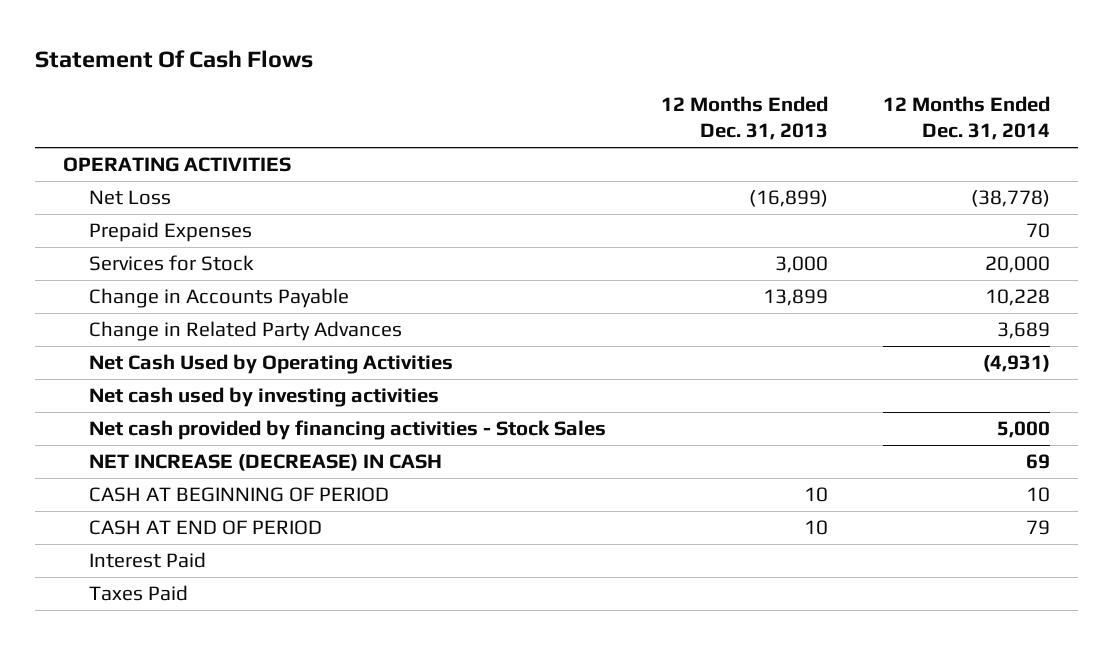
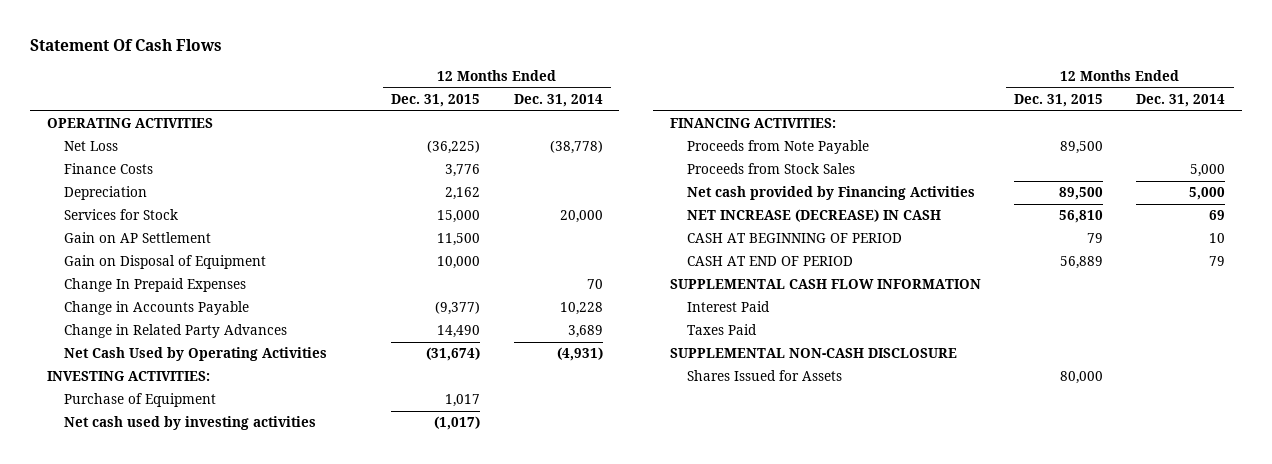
[661,96,829,141] 12 Months Ended Dec. 31, 2013 -> none
none -> [391,94,481,108] Dec. 31, 2015
[89,222,253,243] Prepaid Expenses -> none
none -> [64,163,154,175] Finance Costs
none -> [64,186,148,201] Depreciation
none -> [64,232,212,244] Gain on AP Settlement
none -> [64,255,267,270] Gain on Disposal of Equipment
none -> [64,278,247,293] Change In Prepaid Expenses
none -> [46,371,210,382] INVESTING ACTIVITIES:
none -> [64,393,217,408] Purchase of Equipment
none -> [669,118,836,129] FINANCING ACTIVITIES:
none -> [686,140,869,155] Proceeds from Note Payable
none -> [686,163,855,175] Proceeds from Stock Sales
[89,420,607,441] Net cash provided by financing activities - Stock Sales -> [686,186,975,201] Net cash provided by Financing Activities
none -> [669,279,981,290] SUPPLEMENTAL CASH FLOW INFORMATION
none -> [669,348,957,359] SUPPLEMENTAL NON-CASH DISCLOSURE
none -> [686,370,842,382] Shares Issued for Assets

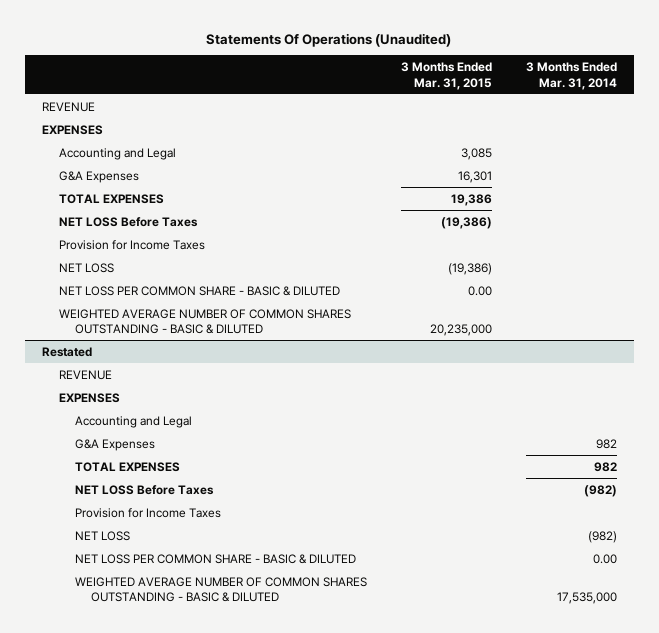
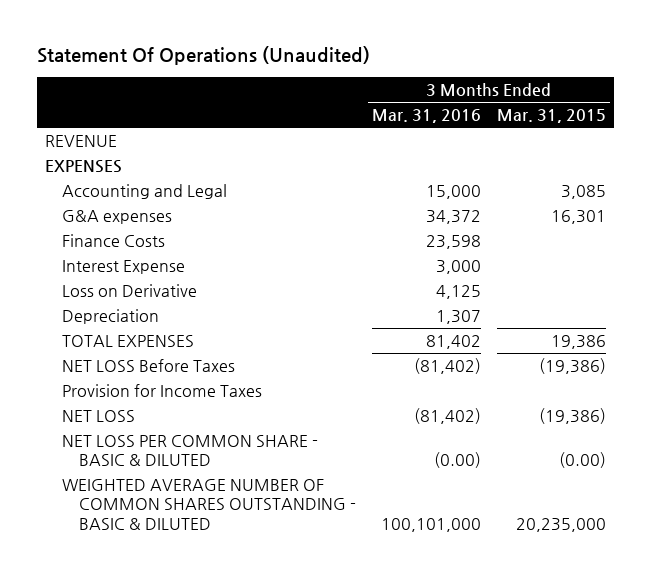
[206,32,452,47] Statements Of Operations (Unaudited) -> [36,46,370,66] Statement Of Operations (Unaudited)
[525,62,617,90] 3 Months Ended Mar. 31, 2014 -> none
none -> [372,109,482,124] Mar. 31, 2016
[58,170,139,183] G&A Expenses -> [61,209,172,224] G&A expenses
none -> [61,233,165,247] Finance Costs
none -> [61,259,185,274] Interest Expense
none -> [61,283,197,297] Loss on Derivative
none -> [61,308,159,324] Depreciation
[467,285,492,296] 0.00 -> [559,452,607,469] (0.00)
[42,346,93,357] Restated -> none
[58,369,112,380] REVENUE -> none
[58,392,120,403] EXPENSES -> none
[75,415,193,428] Accounting and Legal -> none
[75,438,156,451] G&A Expenses -> none
[75,461,181,472] TOTAL EXPENSES -> none
[75,484,215,495] NET LOSS Before Taxes -> none
[75,507,222,518] Provision for Income Taxes -> none
[75,530,131,541] NET LOSS -> none
[75,553,357,564] NET LOSS PER COMMON SHARE - BASIC & DILUTED -> none
[75,576,368,603] WEIGHTED AVERAGE NUMBER OF COMMON SHARES OUTSTANDING - BASIC & DILUTED -> none

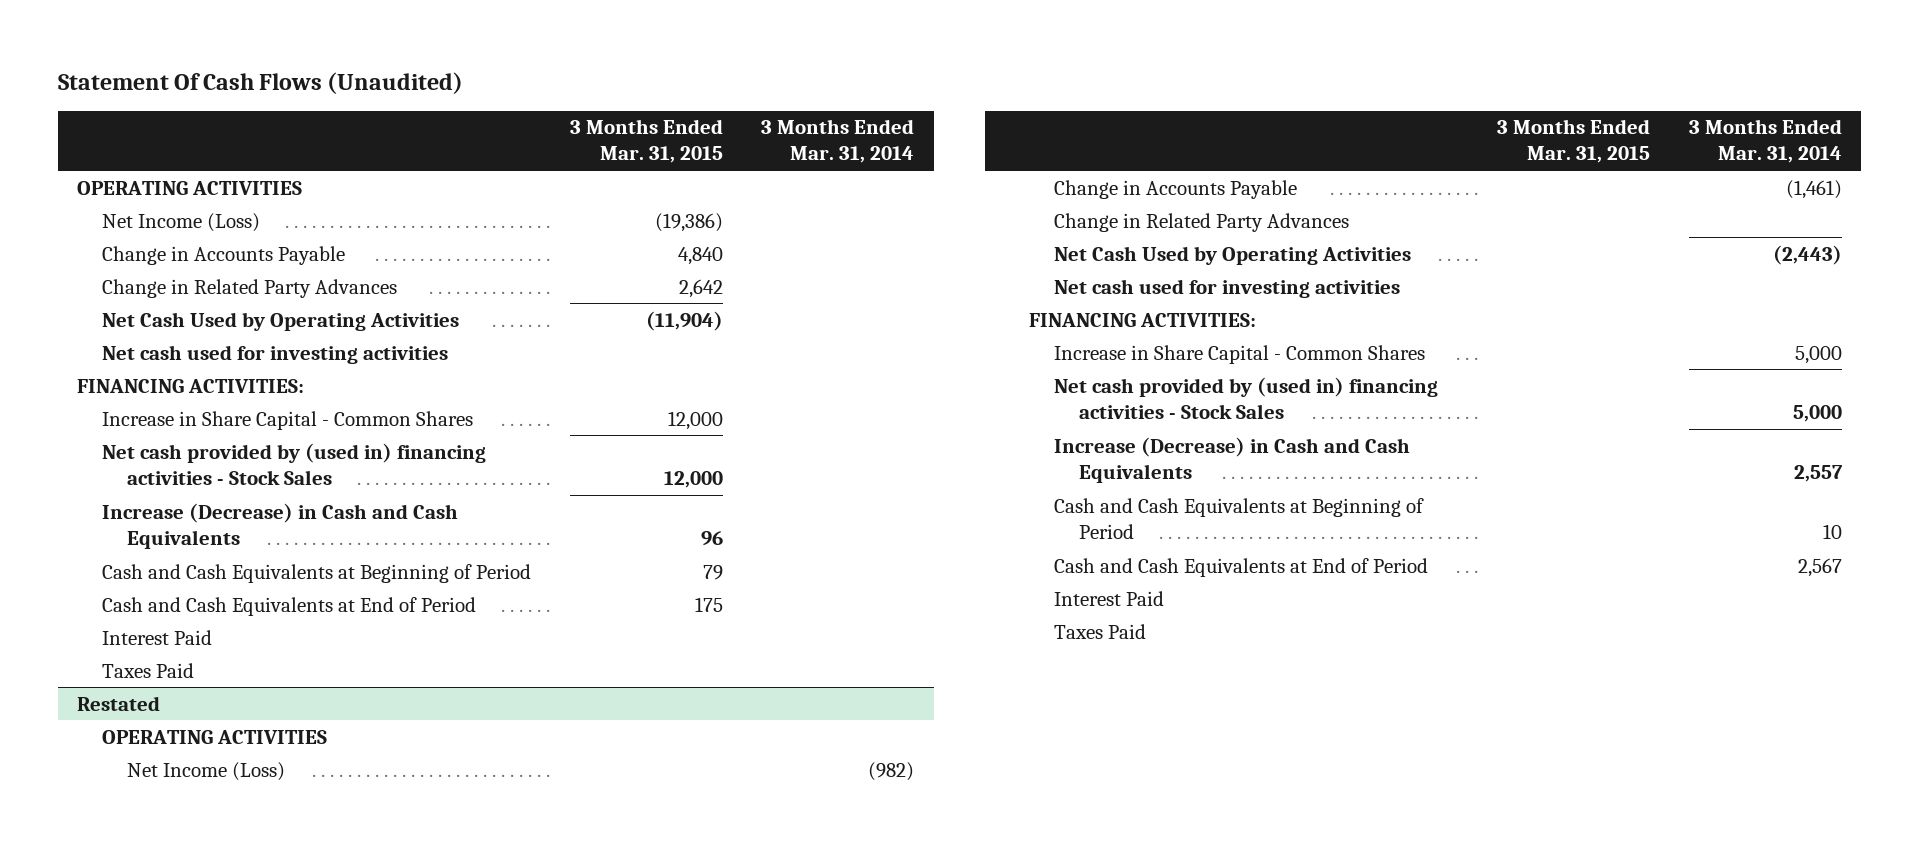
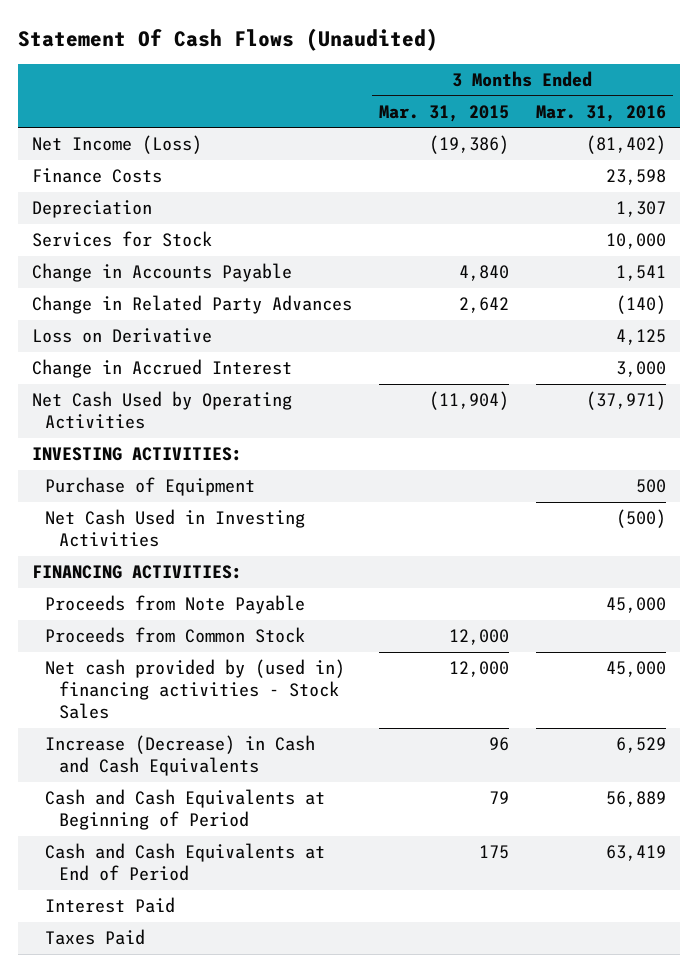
[761,119,915,164] 3 Months Ended Mar. 31, 2014 -> none
none -> [536,104,667,122] Mar. 31, 2016
[77,180,303,195] OPERATING ACTIVITIES -> none
none -> [31,168,162,184] Finance Costs
none -> [31,200,152,219] Depreciation
none -> [31,231,212,248] Services for Stock
none -> [31,328,212,344] Loss on Derivative
none -> [31,359,292,379] Change in Accrued Interest
none -> [31,447,242,462] INVESTING ACTIVITIES:
none -> [45,477,256,497] Purchase of Equipment
[102,344,449,364] Net cash used for investing activities -> [45,509,306,548] Net Cash Used in Investing Activities
none -> [45,595,306,615] Proceeds from Note Payable
[102,410,474,430] Increase in Share Capital - Common Shares -> [45,627,306,644] Proceeds from Common Stock
[77,695,161,711] Restated -> none
[102,729,328,744] OPERATING ACTIVITIES -> none
[126,761,285,781] Net Income (Loss) -> none
[1053,179,1297,199] Change in Accounts Payable -> none
[1053,212,1349,232] Change in Related Party Advances -> none
[1053,245,1411,265] Net Cash Used by Operating Activities -> none
[1053,278,1400,298] Net cash used for investing activities -> none
[1029,312,1257,327] FINANCING ACTIVITIES: -> none
[1053,344,1425,364] Increase in Share Capital - Common Shares -> none
[1053,376,1438,419] Net cash provided by (used in) financing activities - Stock Sales -> none
[1053,436,1410,483] Increase (Decrease) in Cash and Cash Equivalents -> none
[1053,497,1424,539] Cash and Cash Equivalents at Beginning of Period -> none
[1053,557,1428,577] Cash and Cash Equivalents at End of Period -> none
[1053,590,1164,606] Interest Paid -> none
[1053,623,1146,639] Taxes Paid -> none

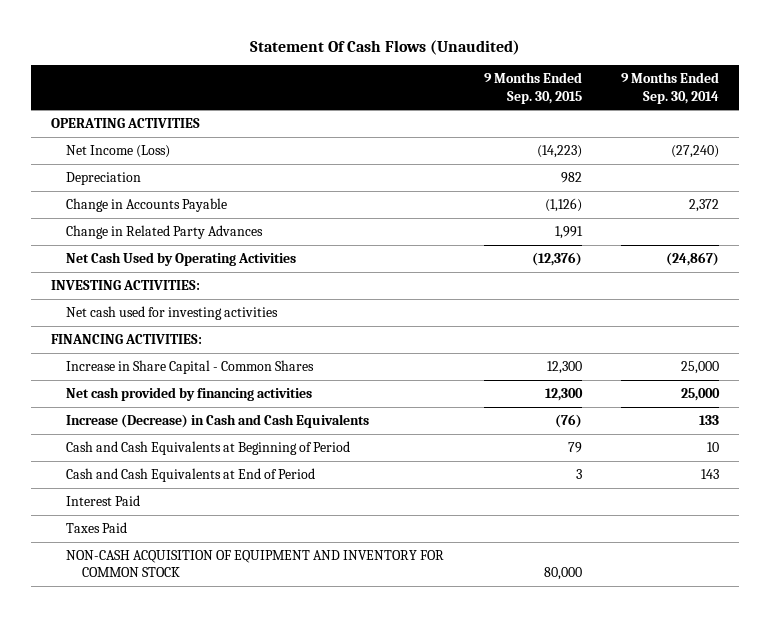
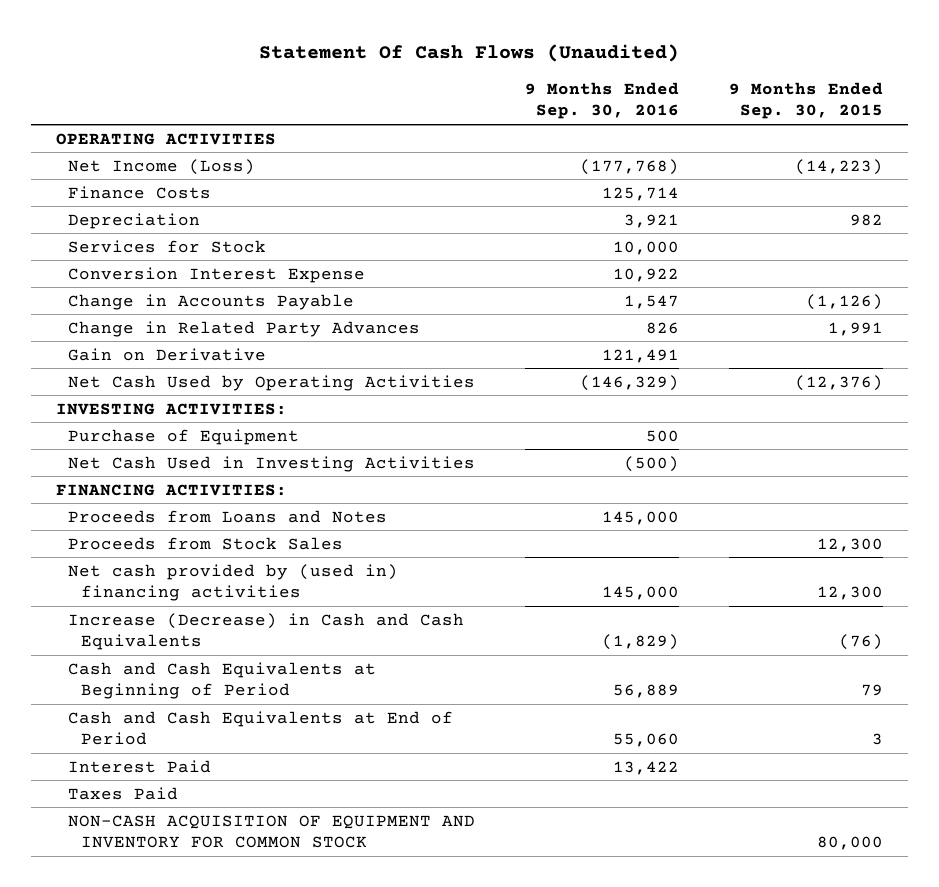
[621,72,720,104] 9 Months Ended Sep. 30, 2014 -> none
none -> [525,81,680,120] 9 Months Ended Sep. 30, 2016
none -> [68,185,212,199] Finance Costs
none -> [68,239,267,253] Services for Stock
none -> [68,266,366,283] Conversion Interest Expense
none -> [68,347,267,361] Gain on Derivative
none -> [68,428,300,445] Purchase of Equipment
[66,305,279,320] Net cash used for investing activities -> [68,455,476,472] Net Cash Used in Investing Activities
none -> [68,509,388,523] Proceeds from Loans and Notes
[66,359,315,374] Increase in Share Capital - Common Shares -> [68,536,344,550] Proceeds from Stock Sales
[66,386,313,401] Net cash provided by financing activities -> [68,563,399,602] Net cash provided by (used in) financing activities

